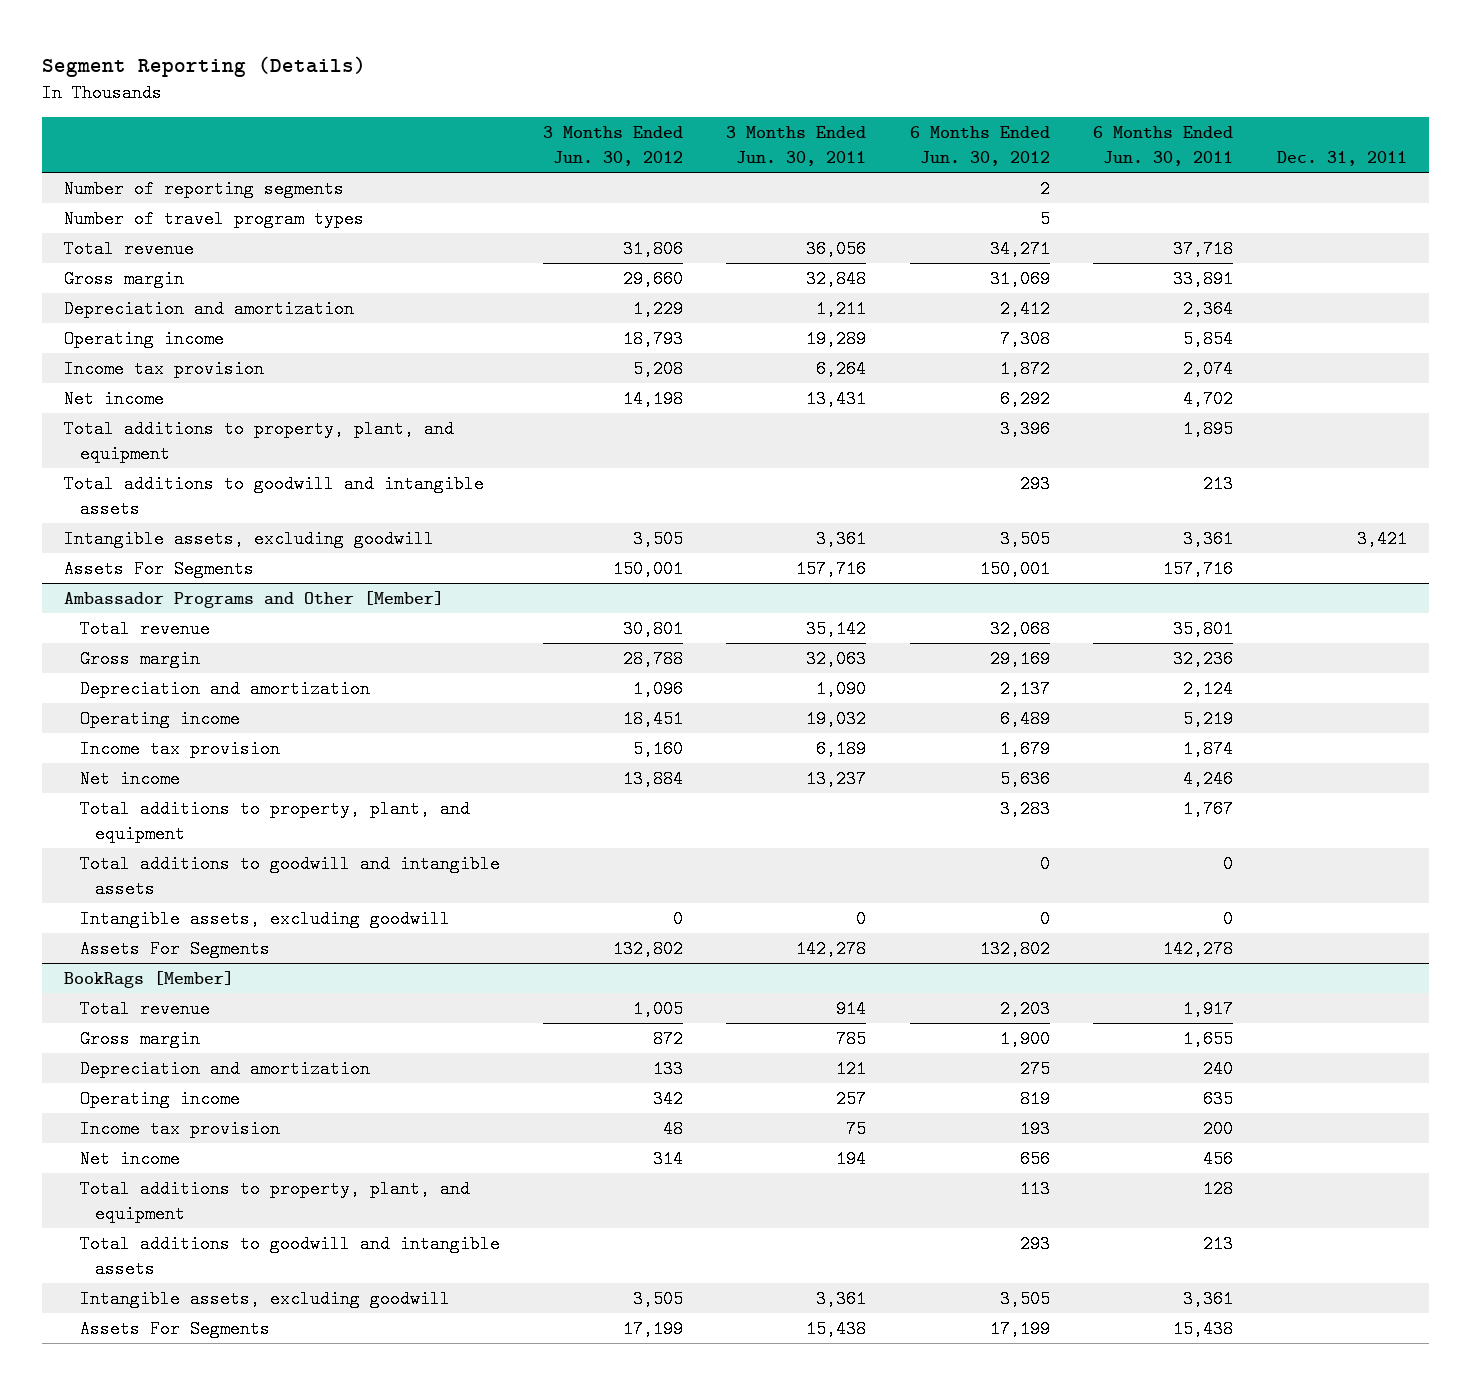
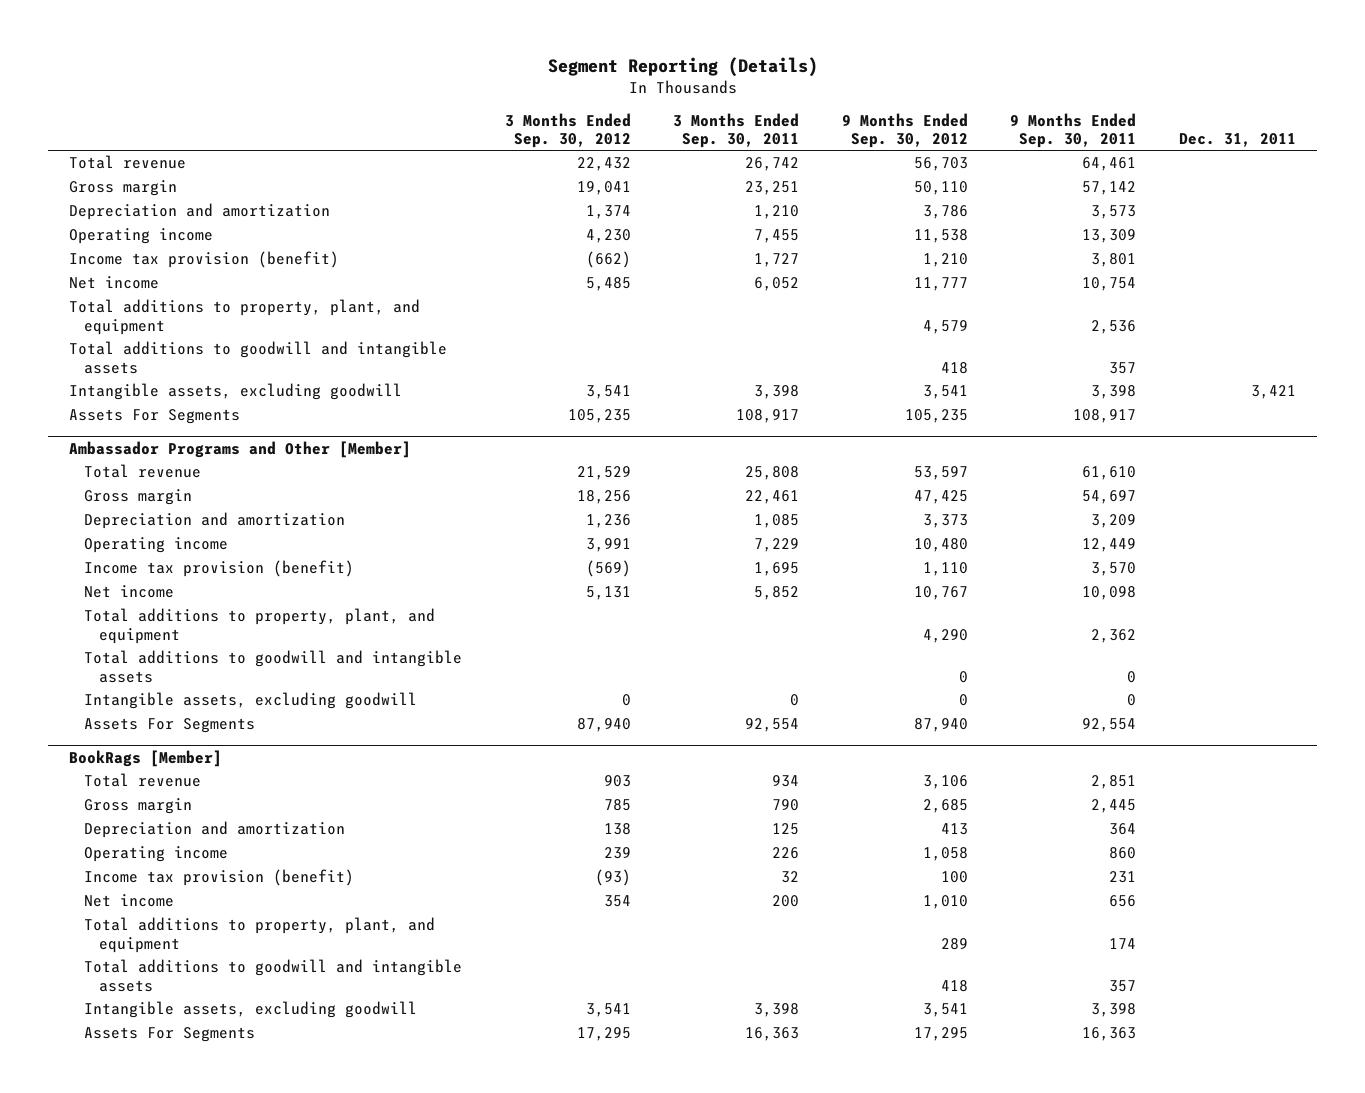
[542,126,683,166] 3 Months Ended Jun. 30, 2012 -> none
[726,126,867,166] 3 Months Ended Jun. 30, 2011 -> none
[909,126,1050,166] 6 Months Ended Jun. 30, 2012 -> none
[1093,126,1234,166] 6 Months Ended Jun. 30, 2011 -> none
none -> [504,112,631,148] 3 Months Ended Sep. 30, 2012
none -> [673,112,800,148] 3 Months Ended Sep. 30, 2011
none -> [841,112,968,148] 9 Months Ended Sep. 30, 2012
none -> [1010,112,1137,148] 9 Months Ended Sep. 30, 2011
[63,180,344,199] Number of reporting segments -> none
[63,210,364,229] Number of travel program types -> none
[63,360,264,379] Income tax provision -> [69,251,340,269] Income tax provision (benefit)
[79,740,280,759] Income tax provision -> [84,560,355,578] Income tax provision (benefit)
[79,1120,280,1139] Income tax provision -> [84,869,355,887] Income tax provision (benefit)

